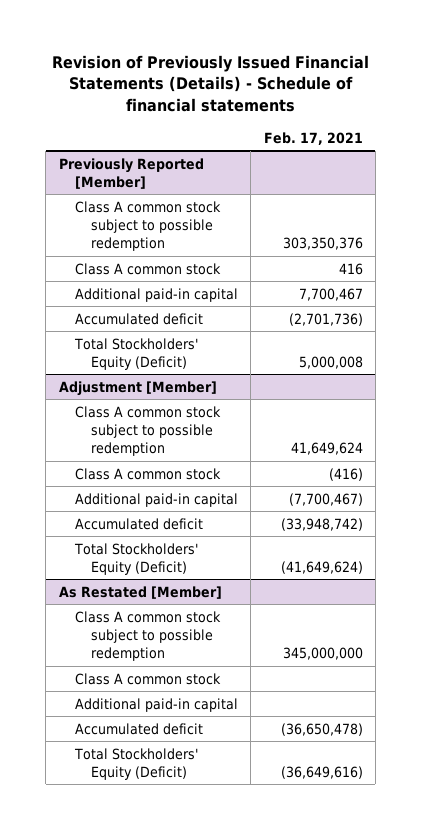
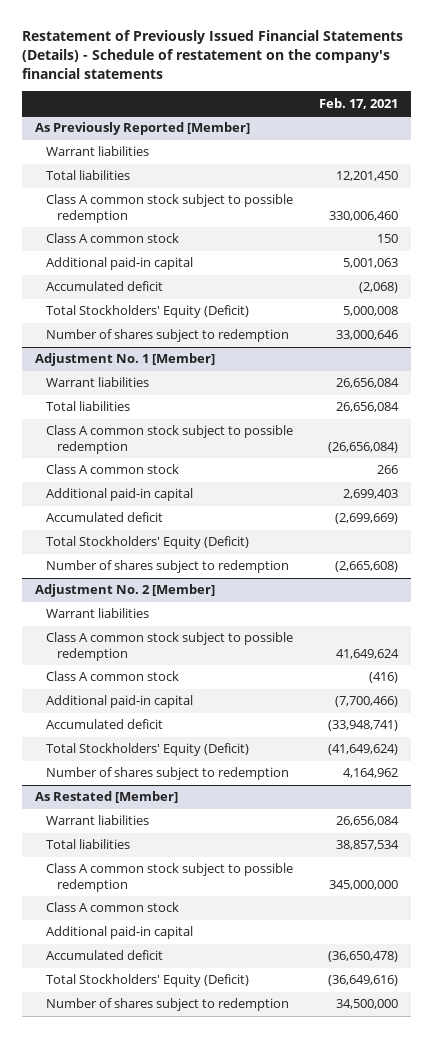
[51,54,369,113] Revision of Previously Issued Financial Statements (Details) - Schedule of financial statements -> [21,29,403,79] Restatement of Previously Issued Financial Statements (Details) - Schedule of restatement on the company's financial statements
[58,157,204,189] Previously Reported [Member] -> [34,122,250,136] As Previously Reported [Member]
none -> [46,146,150,157] Warrant liabilities
none -> [46,170,131,181] Total liabilities
[282,236,363,250] 303,350,376 -> [329,210,399,221] 330,006,460
[338,262,363,275] 416 -> [377,234,399,244] 150
[298,287,363,301] 7,700,467 -> [343,258,399,269] 5,001,063
[288,312,363,326] (2,701,736) -> [359,282,399,294] (2,068)
none -> [46,329,290,343] Number of shares subject to redemption
[58,380,217,396] Adjustment [Member] -> [34,353,215,367] Adjustment No. 1 [Member]
none -> [46,377,150,388] Warrant liabilities
none -> [46,401,131,412] Total liabilities
none -> [46,425,294,454] Class A common stock subject to possible redemption
none -> [46,464,180,475] Class A common stock
none -> [46,488,194,502] Additional paid-in capital
none -> [46,512,164,523] Accumulated deficit
none -> [46,536,250,550] Total Stockholders' Equity (Deficit)
none -> [46,560,290,574] Number of shares subject to redemption
none -> [34,584,215,598] Adjustment No. 2 [Member]
none -> [46,608,150,619] Warrant liabilities
[288,492,363,506] (7,700,467) -> [335,696,399,708] (7,700,466)
[280,517,363,531] (33,948,742) -> [328,720,399,732] (33,948,741)
none -> [46,767,290,781] Number of shares subject to redemption
none -> [46,815,150,826] Warrant liabilities
none -> [46,839,131,850] Total liabilities
none -> [46,998,290,1012] Number of shares subject to redemption

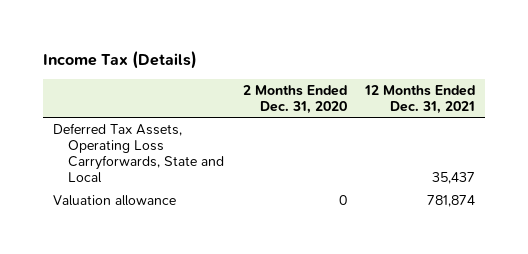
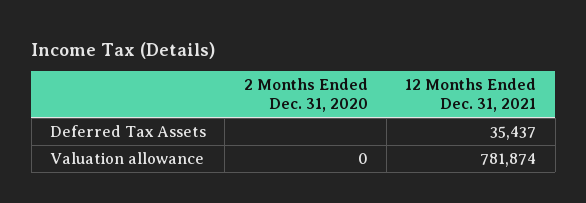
[52,122,225,184] Deferred Tax Assets, Operating Loss Carryforwards, State and Local -> [49,124,206,137] Deferred Tax Assets

